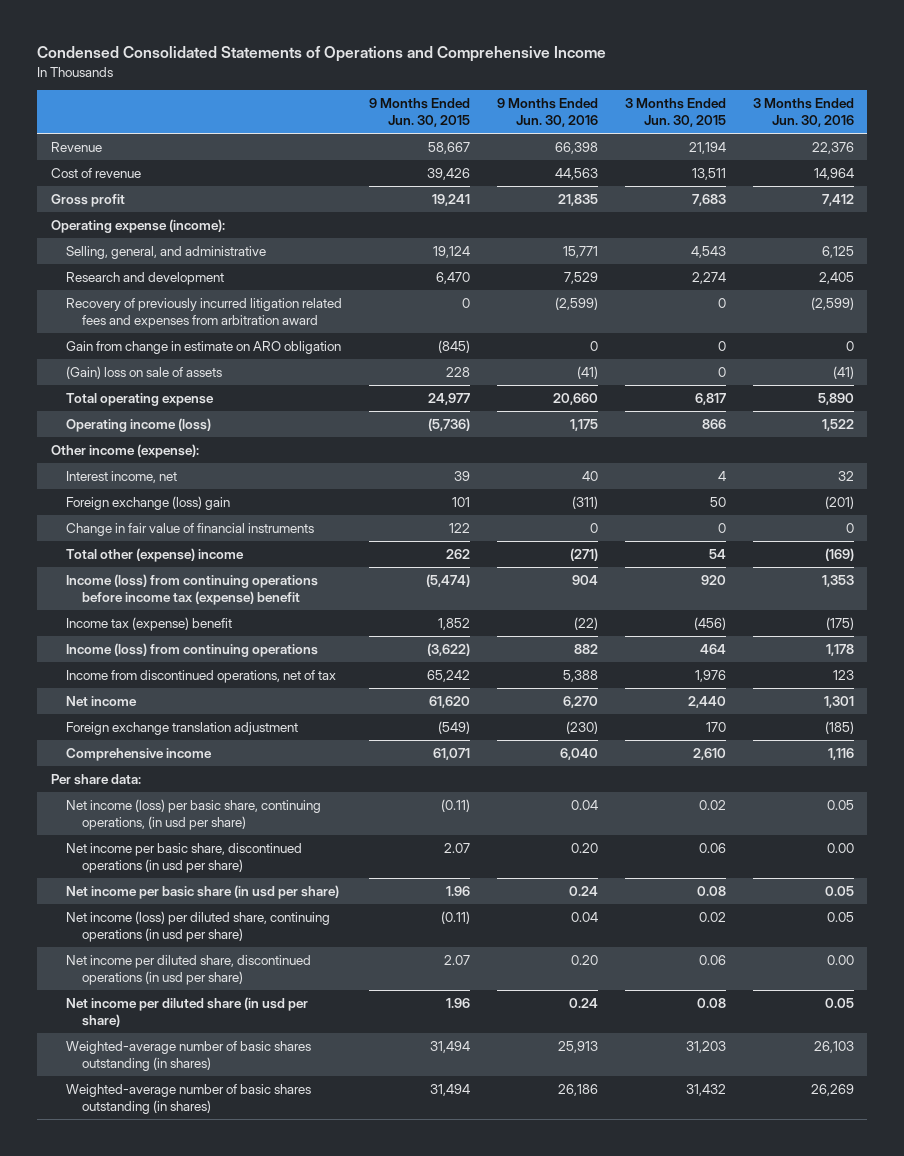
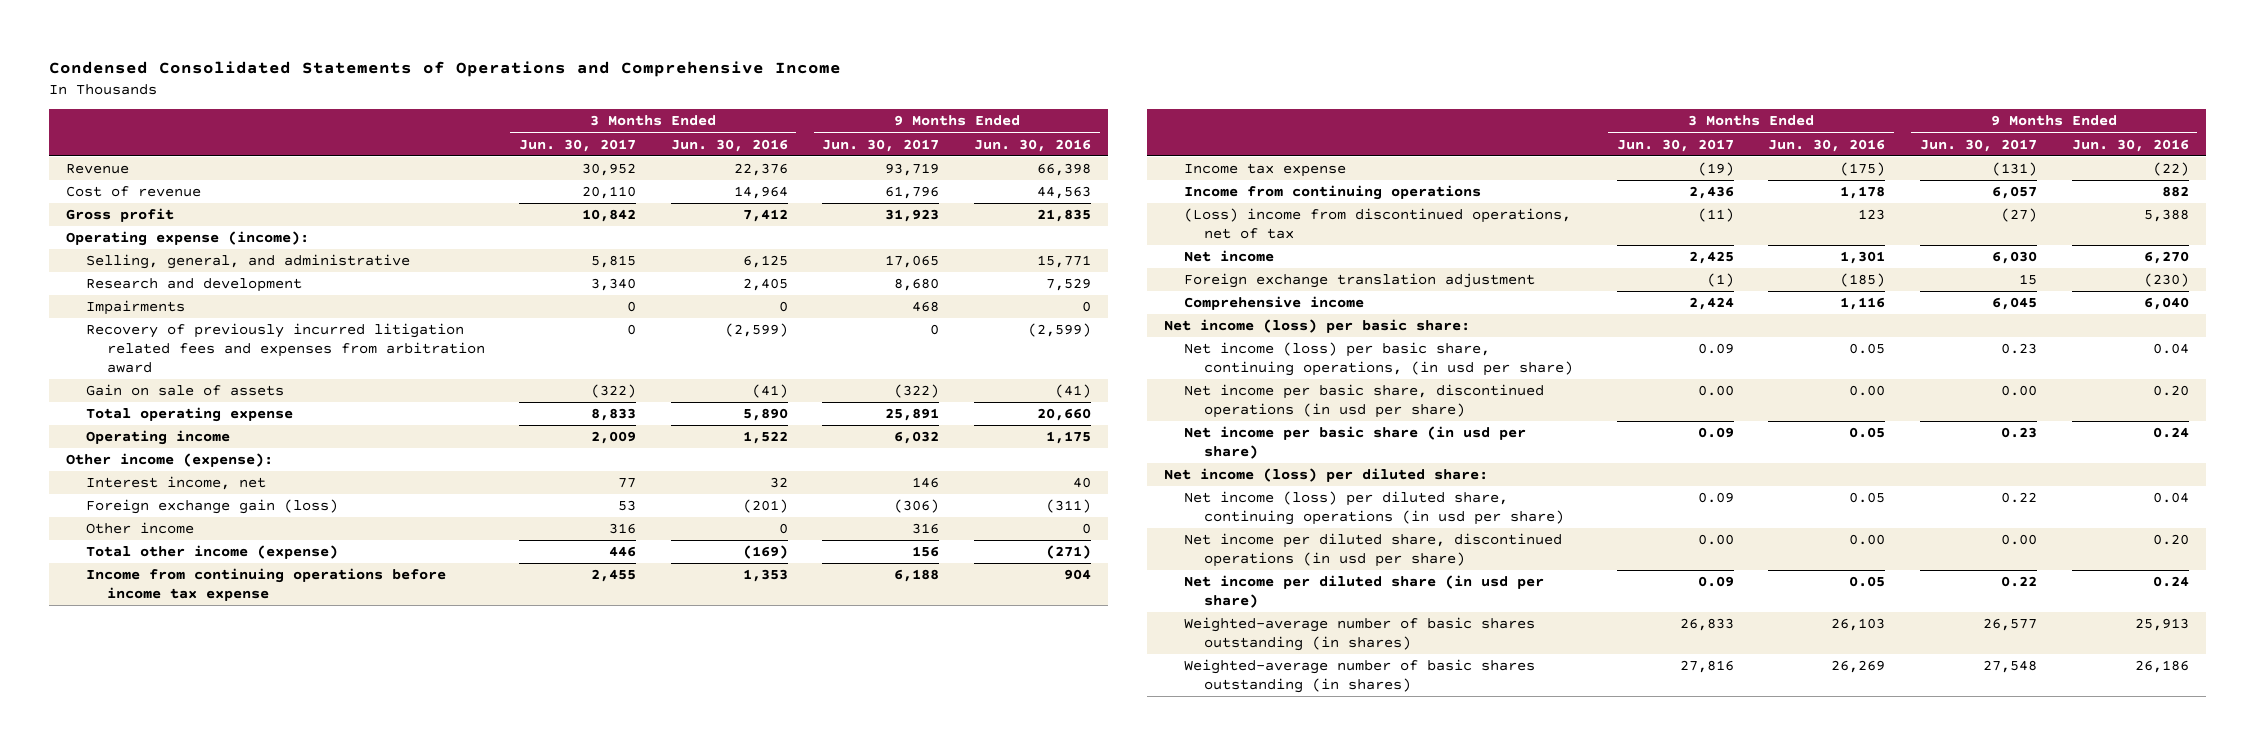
[369,98,471,127] 9 Months Ended Jun. 30, 2015 -> none
[624,98,726,127] 3 Months Ended Jun. 30, 2015 -> none
none -> [519,138,637,152] Jun. 30, 2017
none -> [822,138,940,152] Jun. 30, 2017
none -> [86,300,186,316] Impairments
[66,340,342,354] Gain from change in estimate on ARO obligation -> none
[66,365,223,379] (Gain) loss on sale of assets -> [86,384,285,397] Gain on sale of assets
[66,417,212,432] Operating income (loss) -> [86,430,231,446] Operating income
[66,522,315,536] Change in fair value of financial instruments -> none
[66,495,231,510] Foreign exchange (loss) gain -> [86,499,339,515] Foreign exchange gain (loss)
none -> [86,522,195,535] Other income
[66,547,245,562] Total other (expense) income -> [86,545,339,560] Total other income (expense)
[66,573,319,605] Income (loss) from continuing operations before income tax (expense) benefit -> [86,568,447,602] Income from continuing operations before income tax expense
[66,616,233,631] Income tax (expense) benefit -> [1184,163,1347,178] Income tax expense
[66,642,319,657] Income (loss) from continuing operations -> [1184,185,1482,201] Income from continuing operations
[66,669,337,683] Income from discontinued operations, net of tax -> [1184,208,1572,240] (Loss) income from discontinued operations, net of tax
[50,773,141,785] Per share data: -> none
none -> [1164,319,1471,334] Net income (loss) per basic share:
none -> [1164,468,1489,483] Net income (loss) per diluted share:

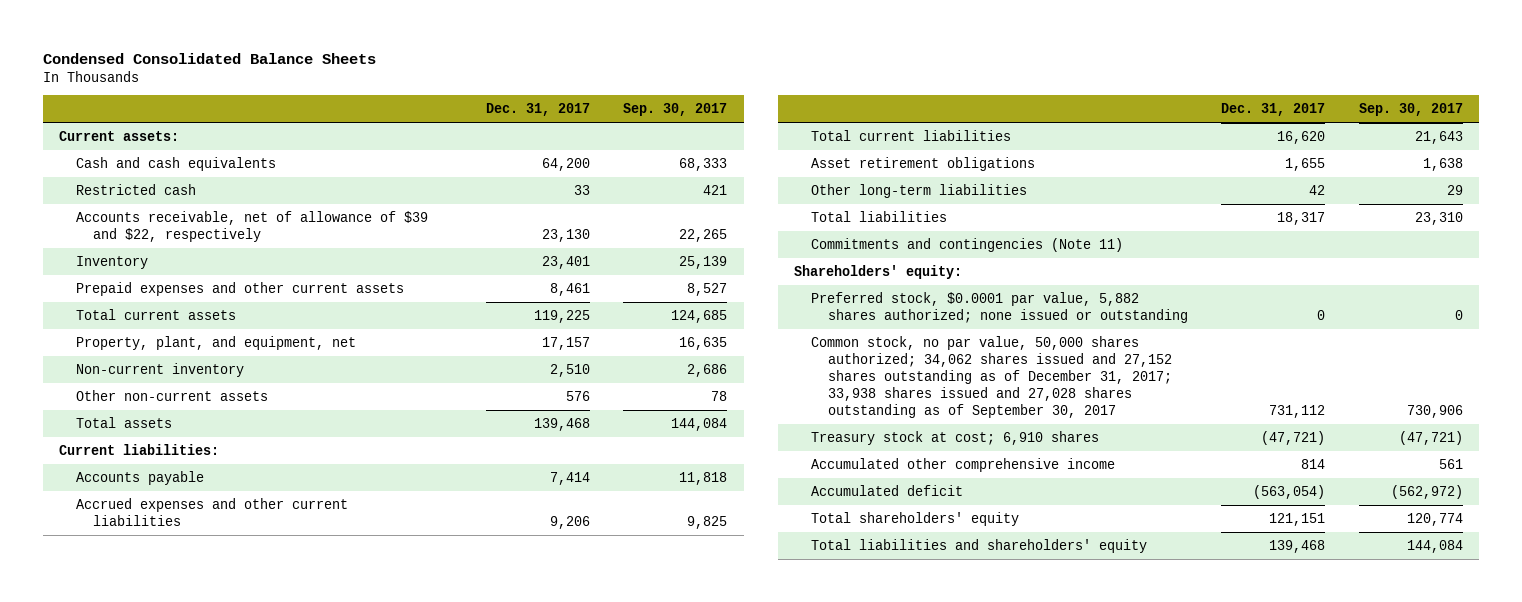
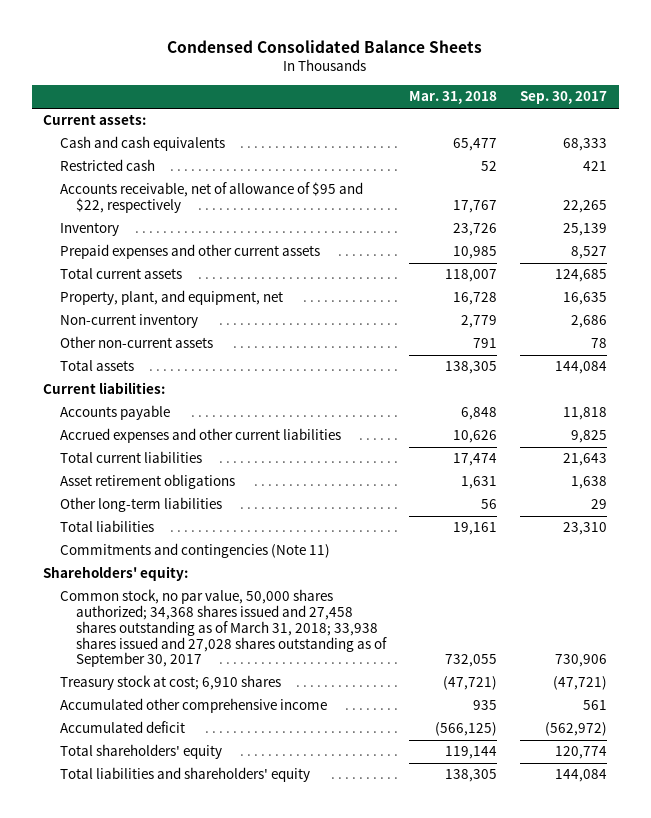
[486,103,591,117] Dec. 31, 2017 -> none
none -> [409,91,498,105] Mar. 31, 2018
[76,210,429,242] Accounts receivable, net of allowance of $39 and $22, respectively -> [59,182,363,214] Accounts receivable, net of allowance of $95 and $22, respectively
[811,291,1189,323] Preferred stock, $0.0001 par value, 5,882 shares authorized; none issued or outstanding -> none
[811,335,1173,419] Common stock, no par value, 50,000 shares authorized; 34,062 shares issued and 27,152 shares outstanding as of December 31, 2017; 33,938 shares issued and 27,028 shares outstanding as of September 30, 2017 -> [59,589,388,668] Common stock, no par value, 50,000 shares authorized; 34,368 shares issued and 27,458 shares outstanding as of March 31, 2018; 33,938 shares issued and 27,028 shares outstanding as of September 30, 2017

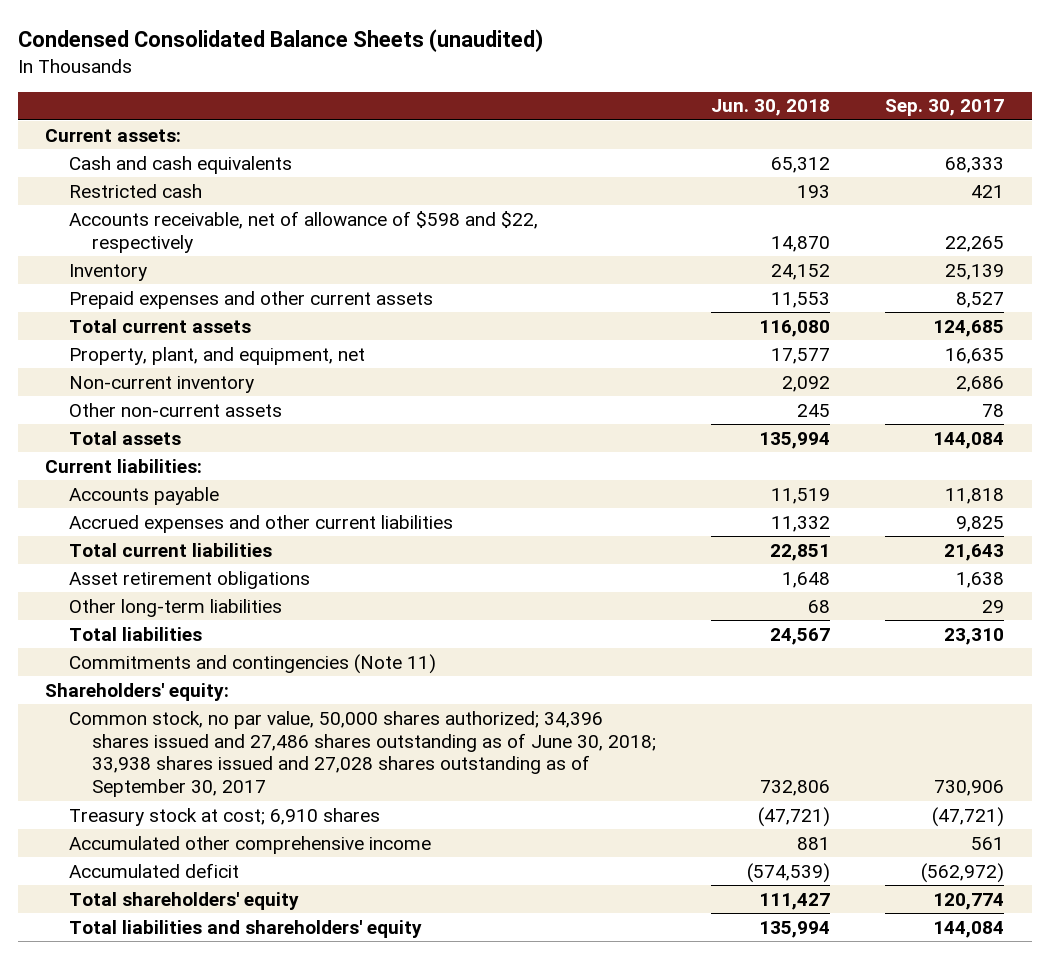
[167,40,483,54] Condensed Consolidated Balance Sheets -> [17,29,543,53] Condensed Consolidated Balance Sheets (unaudited)
[409,91,498,105] Mar. 31, 2018 -> none
none -> [710,99,830,117] Jun. 30, 2018
[59,182,363,214] Accounts receivable, net of allowance of $95 and $22, respectively -> [68,210,538,253] Accounts receivable, net of allowance of $598 and $22, respectively
[59,589,388,668] Common stock, no par value, 50,000 shares authorized; 34,368 shares issued and 27,458 shares outstanding as of March 31, 2018; 33,938 shares issued and 27,028 shares outstanding as of September 30, 2017 -> [68,710,656,798] Common stock, no par value, 50,000 shares authorized; 34,396 shares issued and 27,486 shares outstanding as of June 30, 2018; 33,938 shares issued and 27,028 shares outstanding as of September 30, 2017

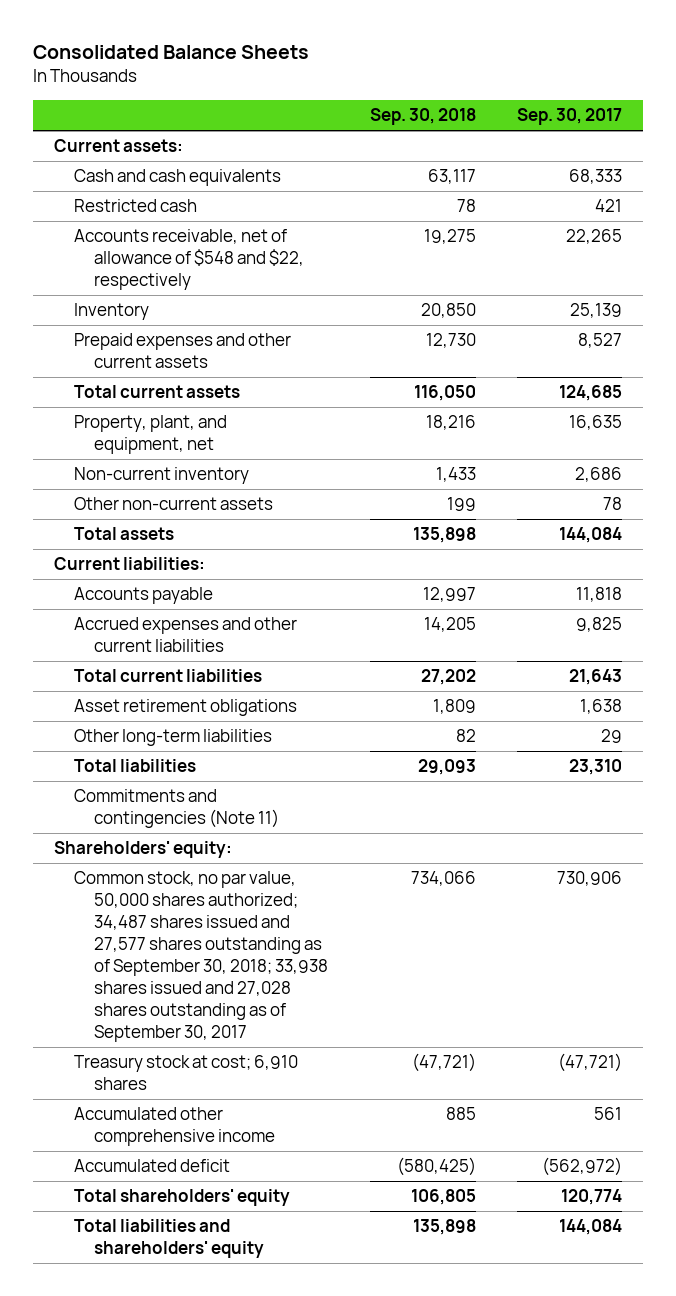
[17,29,543,53] Condensed Consolidated Balance Sheets (unaudited) -> [32,45,309,60] Consolidated Balance Sheets
[710,99,830,117] Jun. 30, 2018 -> none
none -> [369,108,476,126] Sep. 30, 2018
[68,210,538,253] Accounts receivable, net of allowance of $598 and $22, respectively -> [73,229,305,291] Accounts receivable, net of allowance of $548 and $22, respectively
[68,710,656,798] Common stock, no par value, 50,000 shares authorized; 34,396 shares issued and 27,486 shares outstanding as of June 30, 2018; 33,938 shares issued and 27,028 shares outstanding as of September 30, 2017 -> [73,871,329,1043] Common stock, no par value, 50,000 shares authorized; 34,487 shares issued and 27,577 shares outstanding as of September 30, 2018; 33,938 shares issued and 27,028 shares outstanding as of September 30, 2017

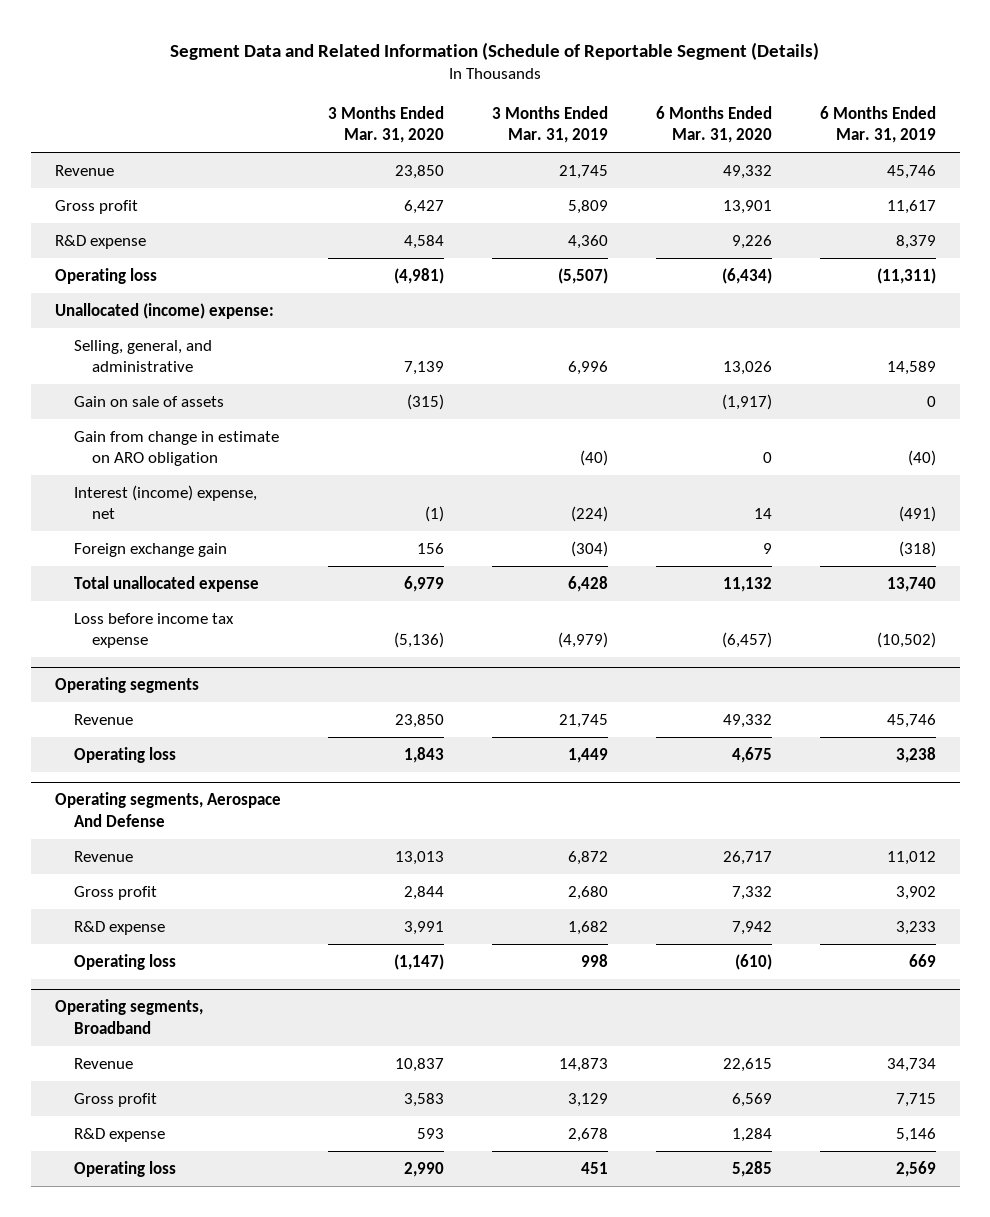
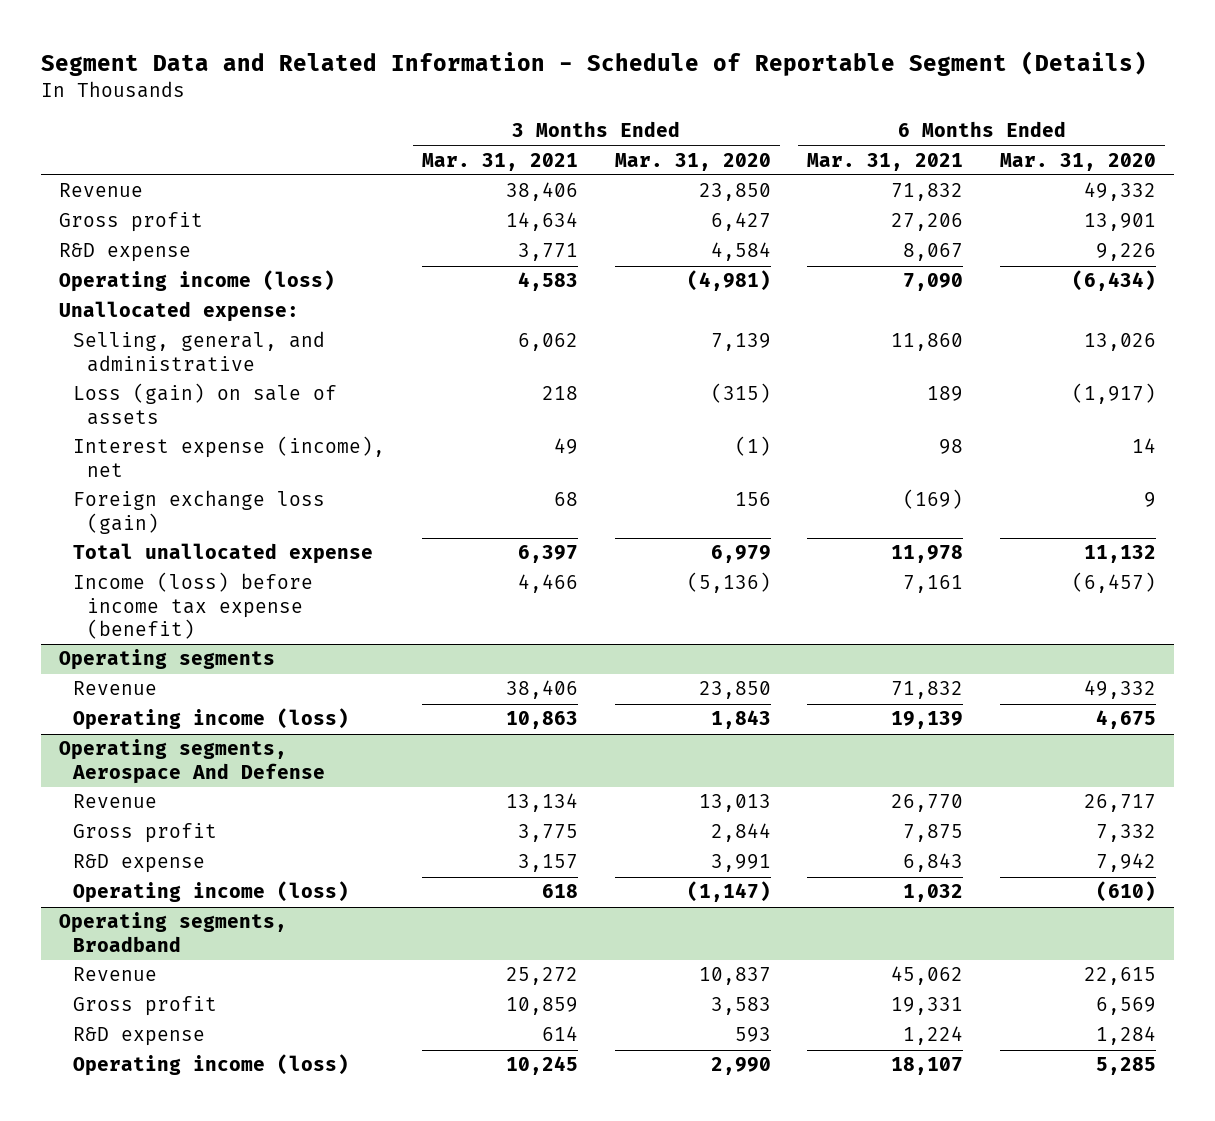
[170,41,820,60] Segment Data and Related Information (Schedule of Reportable Segment (Details) -> [41,50,1148,76] Segment Data and Related Information - Schedule of Reportable Segment (Details)
[492,105,609,144] 3 Months Ended Mar. 31, 2019 -> none
[819,105,936,144] 6 Months Ended Mar. 31, 2019 -> none
none -> [421,152,578,171] Mar. 31, 2021
none -> [807,152,964,171] Mar. 31, 2021
[54,267,157,284] Operating loss -> [59,270,336,293] Operating income (loss)
[54,302,274,319] Unallocated (income) expense: -> [59,301,300,323] Unallocated expense:
[73,430,279,467] Gain from change in estimate on ARO obligation -> none
[73,395,224,407] Gain on sale of assets -> [73,383,338,425] Loss (gain) on sale of assets
[73,484,257,520] Interest (income) expense, net -> [73,436,386,477] Interest expense (income), net
[73,542,227,557] Foreign exchange gain -> [73,490,326,534] Foreign exchange loss (gain)
[73,612,234,649] Loss before income tax expense -> [73,572,314,639] Income (loss) before income tax expense (benefit)
[73,746,176,763] Operating loss -> [73,708,350,731] Operating income (loss)
[73,953,176,970] Operating loss -> [73,881,350,904] Operating income (loss)
[73,1160,176,1177] Operating loss -> [73,1054,350,1077] Operating income (loss)

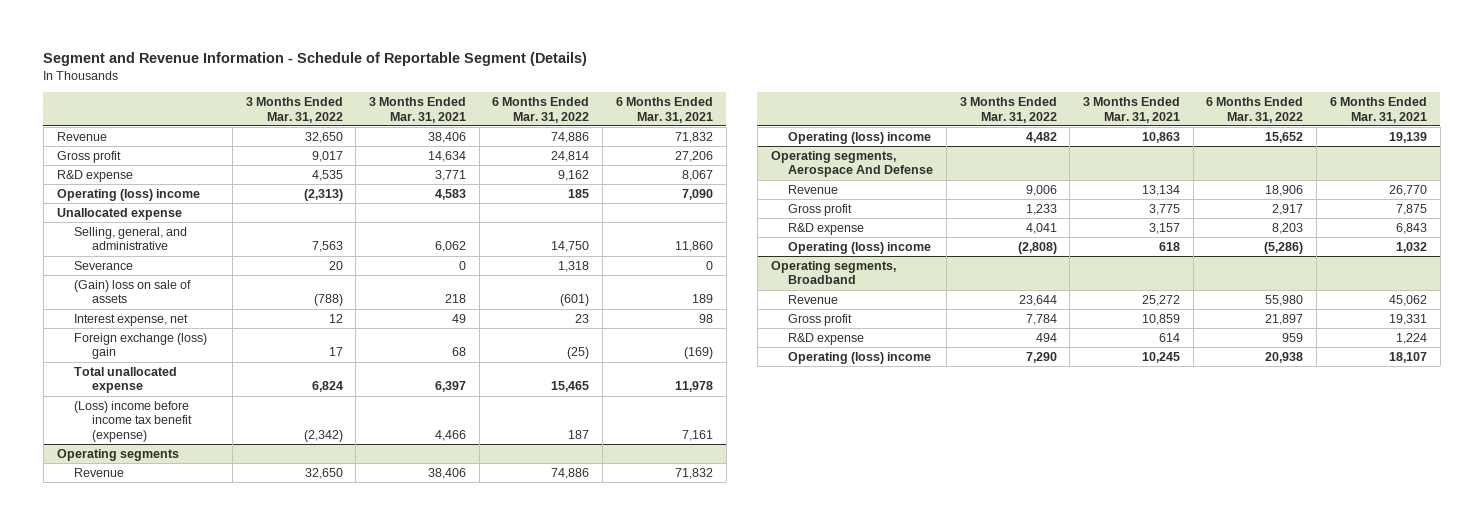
[41,50,1148,76] Segment Data and Related Information - Schedule of Reportable Segment (Details) -> [43,51,588,66] Segment and Revenue Information - Schedule of Reportable Segment (Details)
[614,152,771,171] Mar. 31, 2020 -> none
[999,152,1156,171] Mar. 31, 2020 -> none
none -> [245,96,343,123] 3 Months Ended Mar. 31, 2022
none -> [492,96,590,123] 6 Months Ended Mar. 31, 2022
[59,270,336,293] Operating income (loss) -> [56,188,200,201] Operating (loss) income
[59,301,300,323] Unallocated expense: -> [56,207,182,220] Unallocated expense
none -> [74,260,134,270] Severance
[73,383,338,425] Loss (gain) on sale of assets -> [74,279,192,304] (Gain) loss on sale of assets
[73,436,386,477] Interest expense (income), net -> [74,313,189,326] Interest expense, net
[73,490,326,534] Foreign exchange loss (gain) -> [74,332,208,360] Foreign exchange (loss) gain
[73,572,314,639] Income (loss) before income tax expense (benefit) -> [74,400,192,443] (Loss) income before income tax benefit (expense)
[73,708,350,731] Operating income (loss) -> [788,131,932,144] Operating (loss) income
[73,881,350,904] Operating income (loss) -> [788,241,932,254] Operating (loss) income
[73,1054,350,1077] Operating income (loss) -> [788,351,932,364] Operating (loss) income

